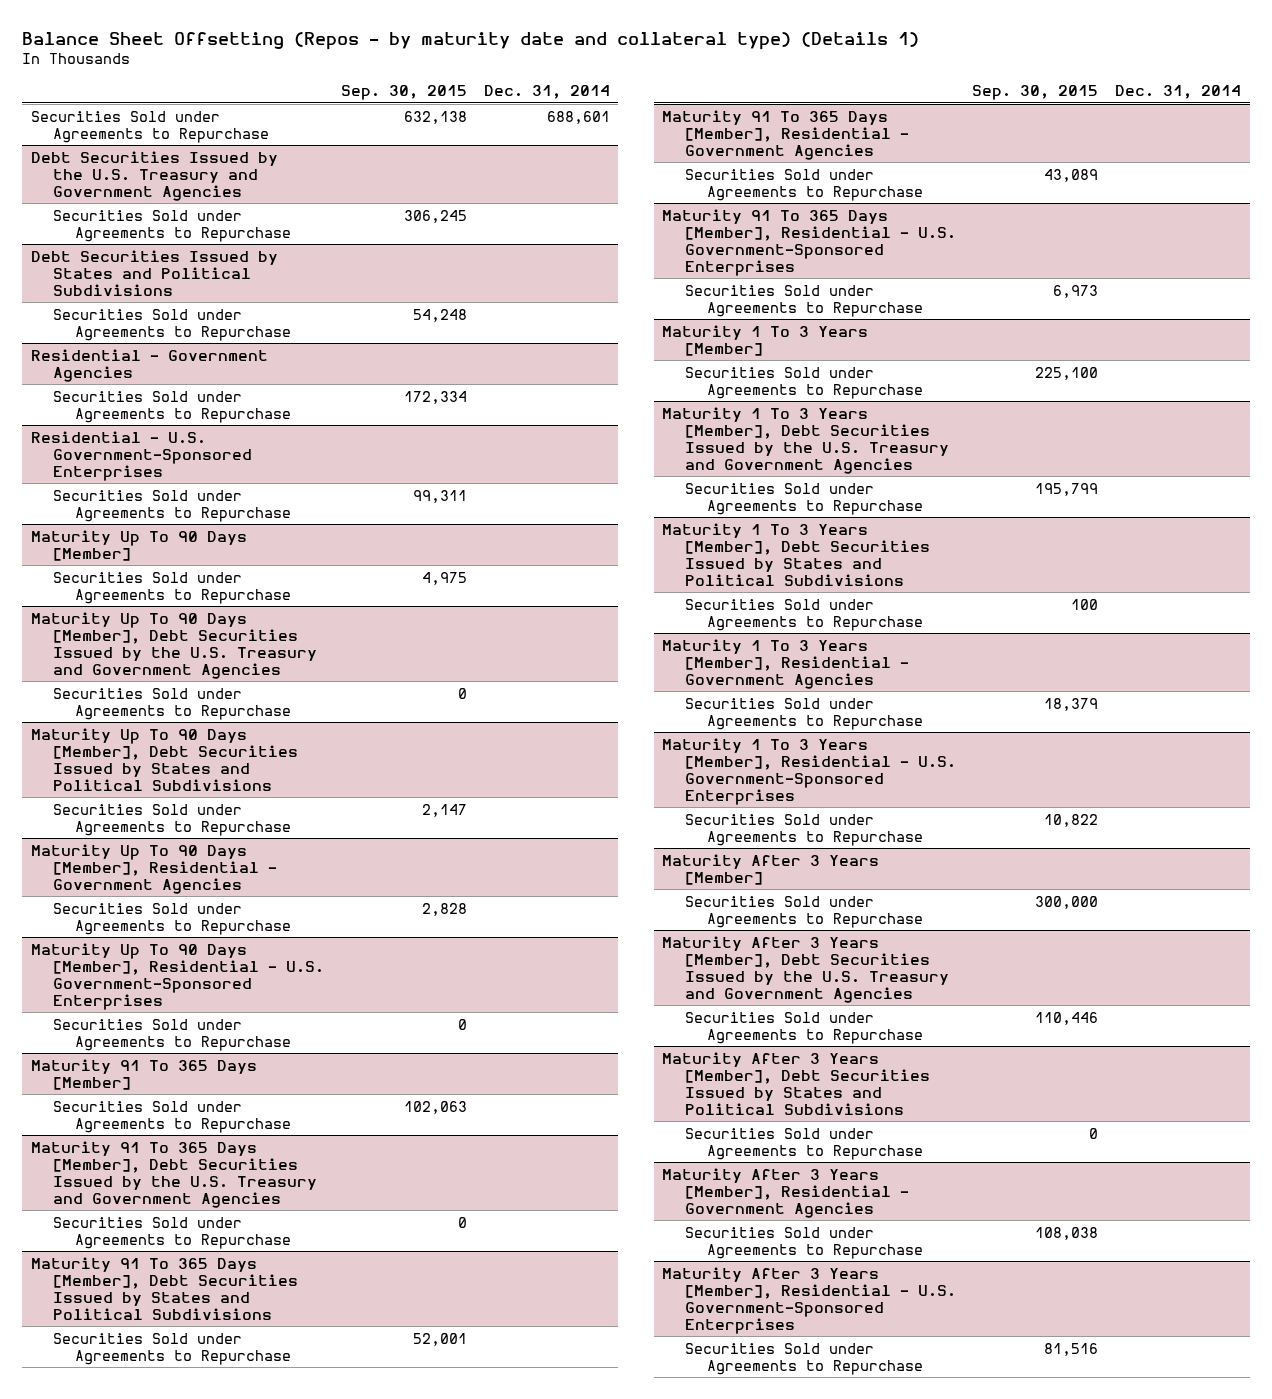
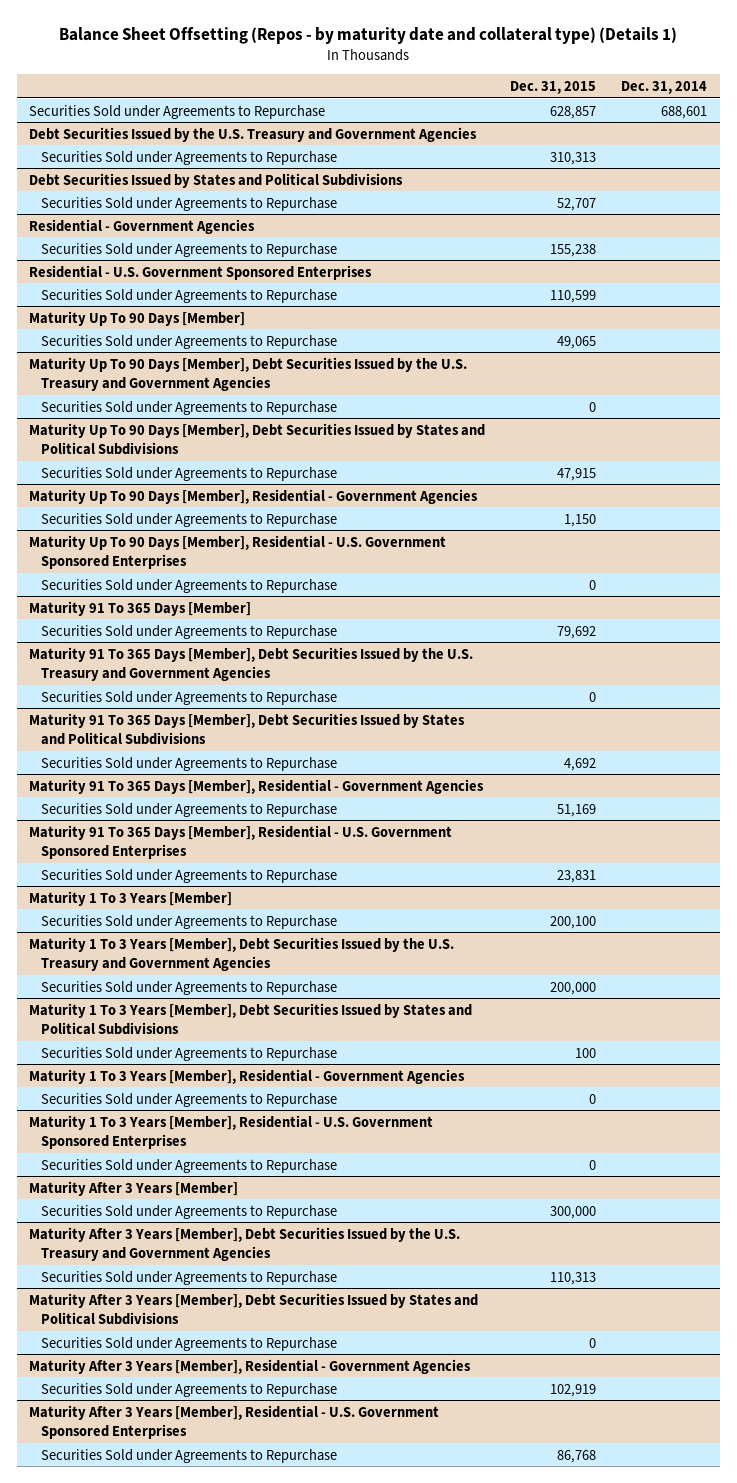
[340,85,467,101] Sep. 30, 2015 -> none
none -> [510,80,597,94] Dec. 31, 2015
[30,430,253,481] Residential - U.S. Government-Sponsored Enterprises -> [29,264,373,280] Residential - U.S. Government Sponsored Enterprises
[30,942,325,1010] Maturity Up To 90 Days [Member], Residential - U.S. Government-Sponsored Enterprises -> [29,534,447,569] Maturity Up To 90 Days [Member], Residential - U.S. Government Sponsored Enterprises
[662,208,956,276] Maturity 91 To 365 Days [Member], Residential - U.S. Government-Sponsored Enterprises -> [29,824,453,859] Maturity 91 To 365 Days [Member], Residential - U.S. Government Sponsored Enterprises
[662,737,956,805] Maturity 1 To 3 Years [Member], Residential - U.S. Government-Sponsored Enterprises -> [29,1114,434,1149] Maturity 1 To 3 Years [Member], Residential - U.S. Government Sponsored Enterprises
[662,1266,956,1334] Maturity After 3 Years [Member], Residential - U.S. Government-Sponsored Enterprises -> [29,1404,440,1439] Maturity After 3 Years [Member], Residential - U.S. Government Sponsored Enterprises

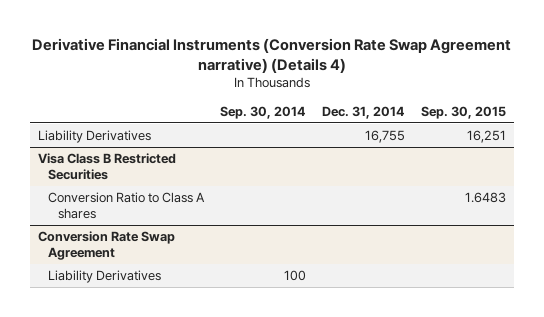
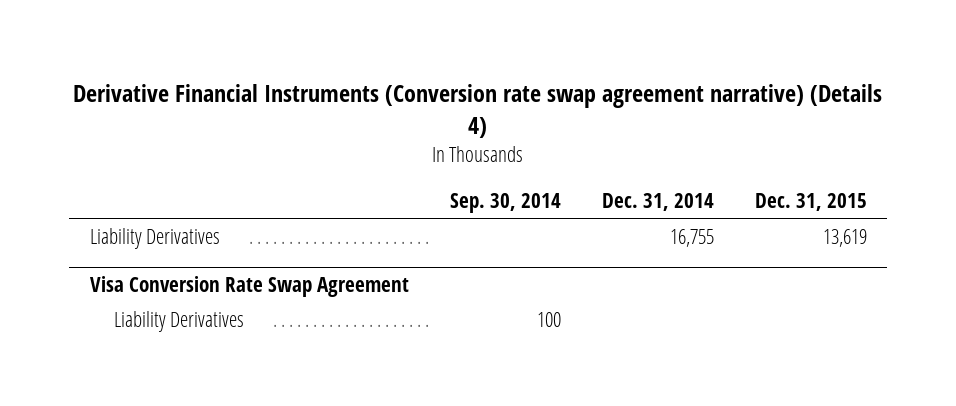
[31,37,511,73] Derivative Financial Instruments (Conversion Rate Swap Agreement narrative) (Details 4) -> [73,83,883,139] Derivative Financial Instruments (Conversion rate swap agreement narrative) (Details 4)
[421,105,507,119] Sep. 30, 2015 -> none
none -> [754,193,867,212] Dec. 31, 2015
[37,153,176,181] Visa Class B Restricted Securities -> none
[47,192,205,220] Conversion Ratio to Class A shares -> none
[37,231,175,261] Conversion Rate Swap Agreement -> [89,276,409,298] Visa Conversion Rate Swap Agreement

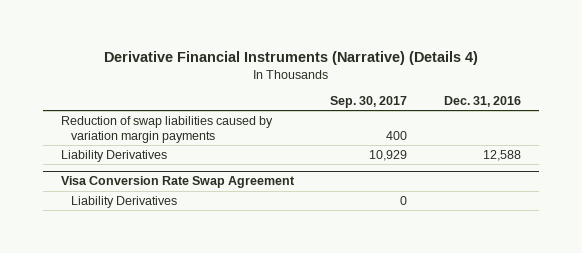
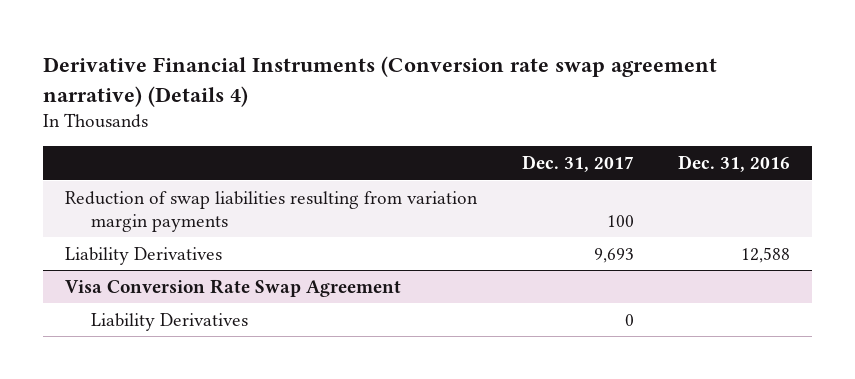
[103,51,478,66] Derivative Financial Instruments (Narrative) (Details 4) -> [42,56,717,107] Derivative Financial Instruments (Conversion rate swap agreement narrative) (Details 4)
[330,96,408,109] Sep. 30, 2017 -> none
none -> [521,155,634,173] Dec. 31, 2017
[61,115,274,144] Reduction of swap liabilities caused by variation margin payments -> [64,190,478,232] Reduction of swap liabilities resulting from variation margin payments

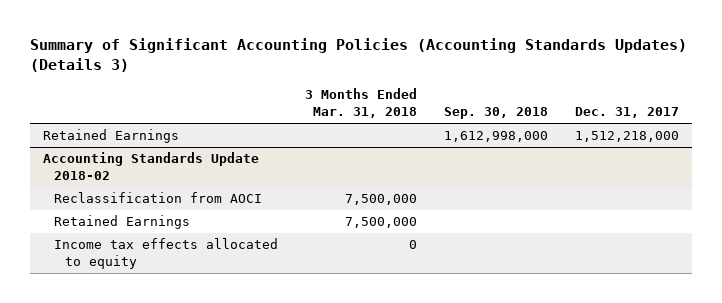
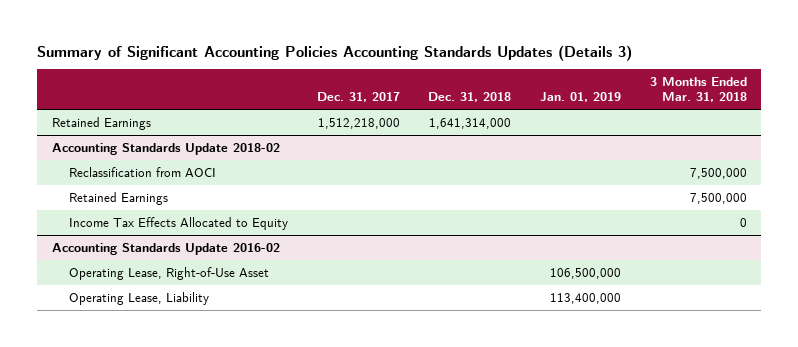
[30,38,688,73] Summary of Significant Accounting Policies (Accounting Standards Updates) (Details 3) -> [37,44,633,61] Summary of Significant Accounting Policies Accounting Standards Updates (Details 3)
[443,107,548,120] Sep. 30, 2018 -> none
none -> [428,92,512,103] Dec. 31, 2018
none -> [540,92,622,103] Jan. 01, 2019
[53,238,278,270] Income tax effects allocated to equity -> [69,216,289,230] Income Tax Effects Allocated to Equity
none -> [51,242,280,255] Accounting Standards Update 2016-02
none -> [69,266,270,280] Operating Lease, Right-of-Use Asset
none -> [69,291,210,305] Operating Lease, Liability

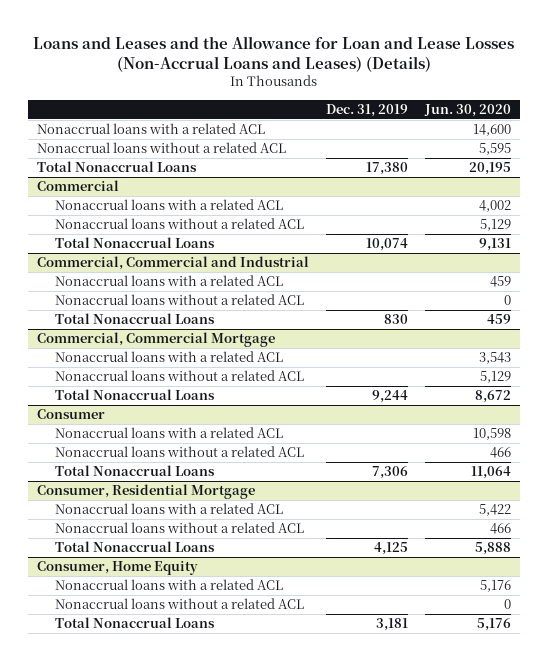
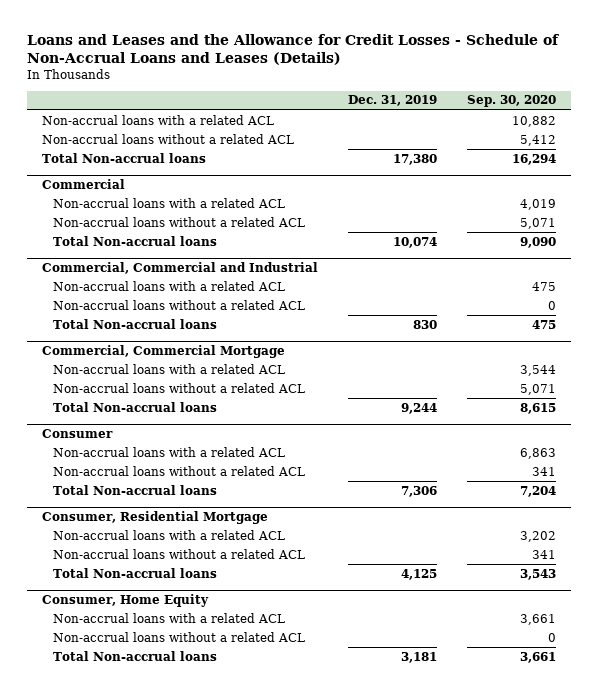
[32,35,514,72] Loans and Leases and the Allowance for Loan and Lease Losses (Non-Accrual Loans and Leases) (Details) -> [27,34,560,66] Loans and Leases and the Allowance for Credit Losses - Schedule of Non-Accrual Loans and Leases (Details)
[424,103,512,117] Jun. 30, 2020 -> none
none -> [467,95,557,108] Sep. 30, 2020
[36,123,265,135] Nonaccrual loans with a related ACL -> [42,114,275,125] Non-accrual loans with a related ACL
[36,142,286,154] Nonaccrual loans without a related ACL -> [42,133,295,144] Non-accrual loans without a related ACL
[36,161,197,173] Total Nonaccrual Loans -> [42,152,207,163] Total Non-accrual loans
[55,199,284,211] Nonaccrual loans with a related ACL -> [52,197,285,208] Non-accrual loans with a related ACL
[55,218,305,230] Nonaccrual loans without a related ACL -> [52,216,305,227] Non-accrual loans without a related ACL
[55,237,216,249] Total Nonaccrual Loans -> [52,235,217,246] Total Non-accrual loans
[55,275,284,287] Nonaccrual loans with a related ACL -> [52,280,285,291] Non-accrual loans with a related ACL
[55,294,305,306] Nonaccrual loans without a related ACL -> [52,299,305,310] Non-accrual loans without a related ACL
[55,313,216,325] Total Nonaccrual Loans -> [52,318,217,329] Total Non-accrual loans
[55,351,284,363] Nonaccrual loans with a related ACL -> [52,363,285,374] Non-accrual loans with a related ACL
[55,370,305,382] Nonaccrual loans without a related ACL -> [52,382,305,393] Non-accrual loans without a related ACL
[55,389,216,401] Total Nonaccrual Loans -> [52,401,217,412] Total Non-accrual loans
[55,427,284,439] Nonaccrual loans with a related ACL -> [52,446,285,457] Non-accrual loans with a related ACL
[55,446,305,458] Nonaccrual loans without a related ACL -> [52,465,305,476] Non-accrual loans without a related ACL
[55,465,216,477] Total Nonaccrual Loans -> [52,484,217,495] Total Non-accrual loans
[55,503,284,515] Nonaccrual loans with a related ACL -> [52,529,285,540] Non-accrual loans with a related ACL
[55,522,305,534] Nonaccrual loans without a related ACL -> [52,548,305,559] Non-accrual loans without a related ACL
[55,541,216,553] Total Nonaccrual Loans -> [52,567,217,578] Total Non-accrual loans
[55,579,284,591] Nonaccrual loans with a related ACL -> [52,612,285,623] Non-accrual loans with a related ACL
[55,598,305,610] Nonaccrual loans without a related ACL -> [52,631,305,642] Non-accrual loans without a related ACL
[55,617,216,629] Total Nonaccrual Loans -> [52,650,217,661] Total Non-accrual loans

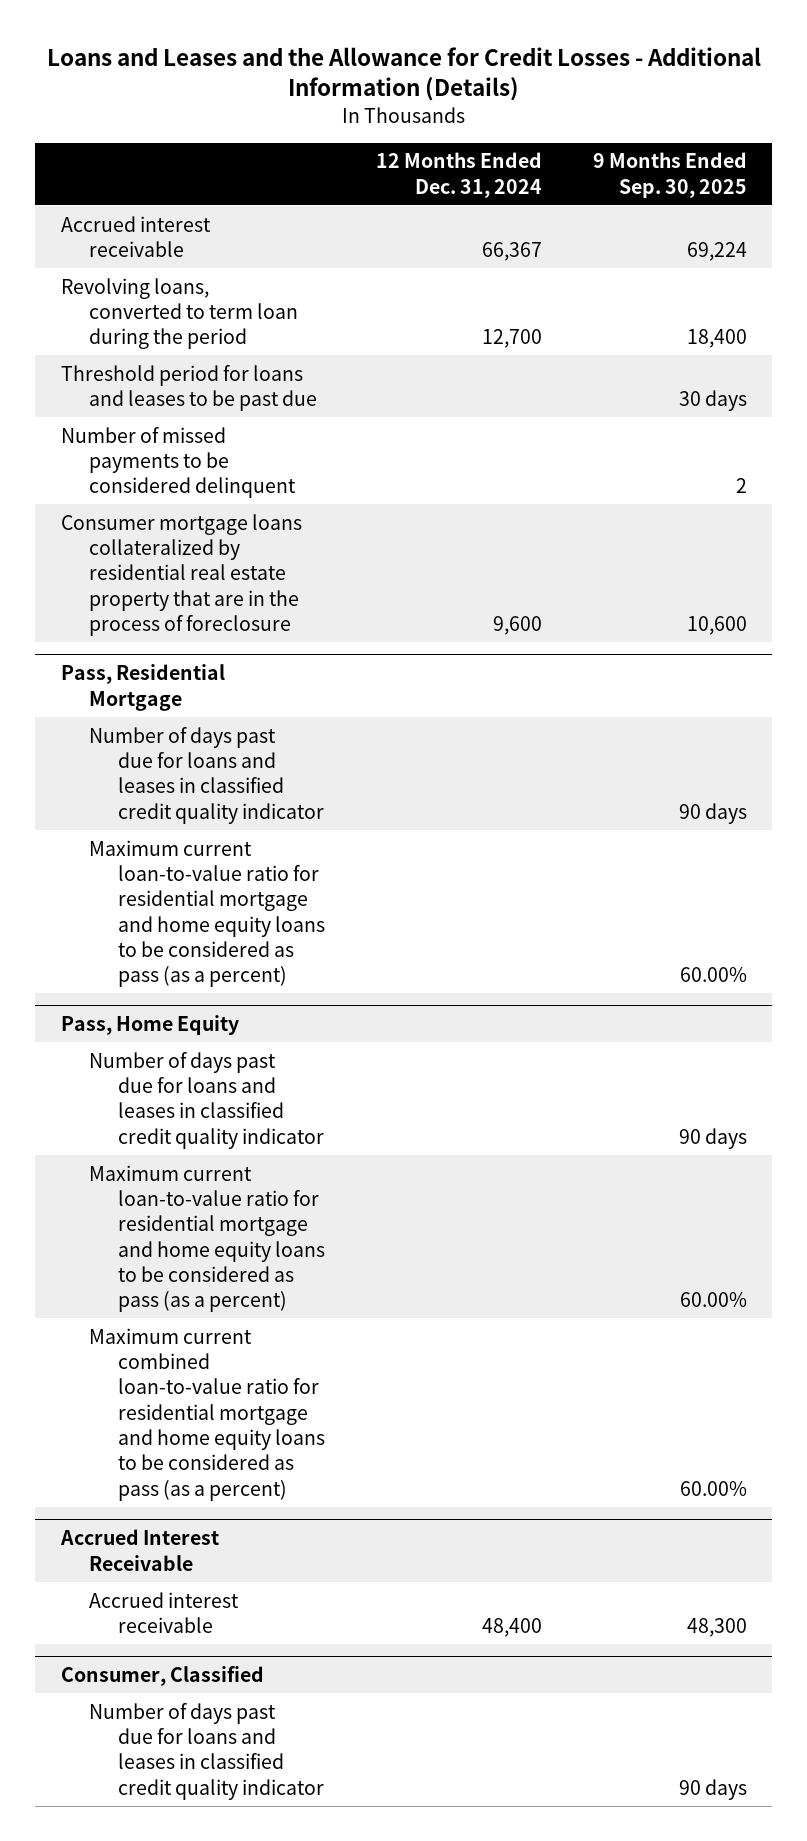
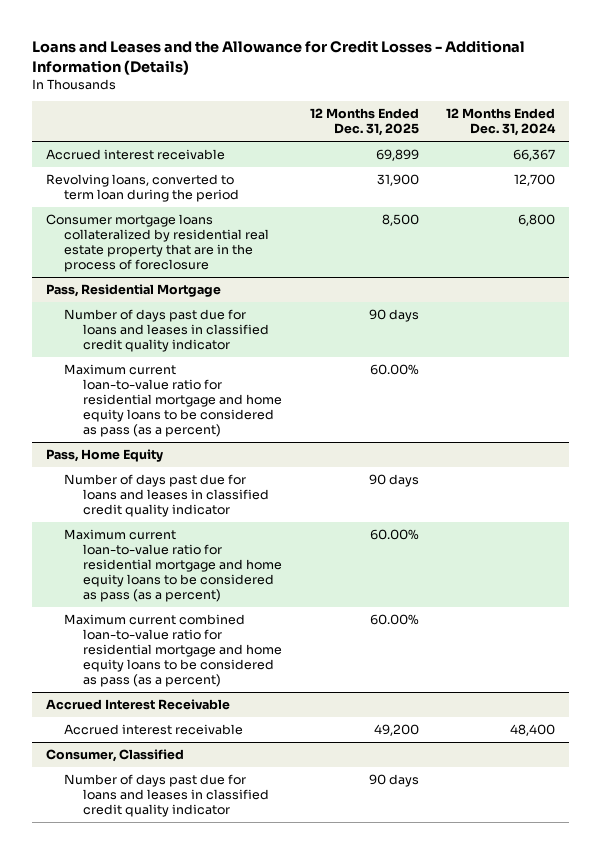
[592,152,747,198] 9 Months Ended Sep. 30, 2025 -> none
none -> [309,108,419,137] 12 Months Ended Dec. 31, 2025
[60,364,318,411] Threshold period for loans and leases to be past due -> none
[60,426,297,499] Number of missed payments to be considered delinquent -> none
[492,615,542,635] 9,600 -> [518,214,556,227] 6,800

